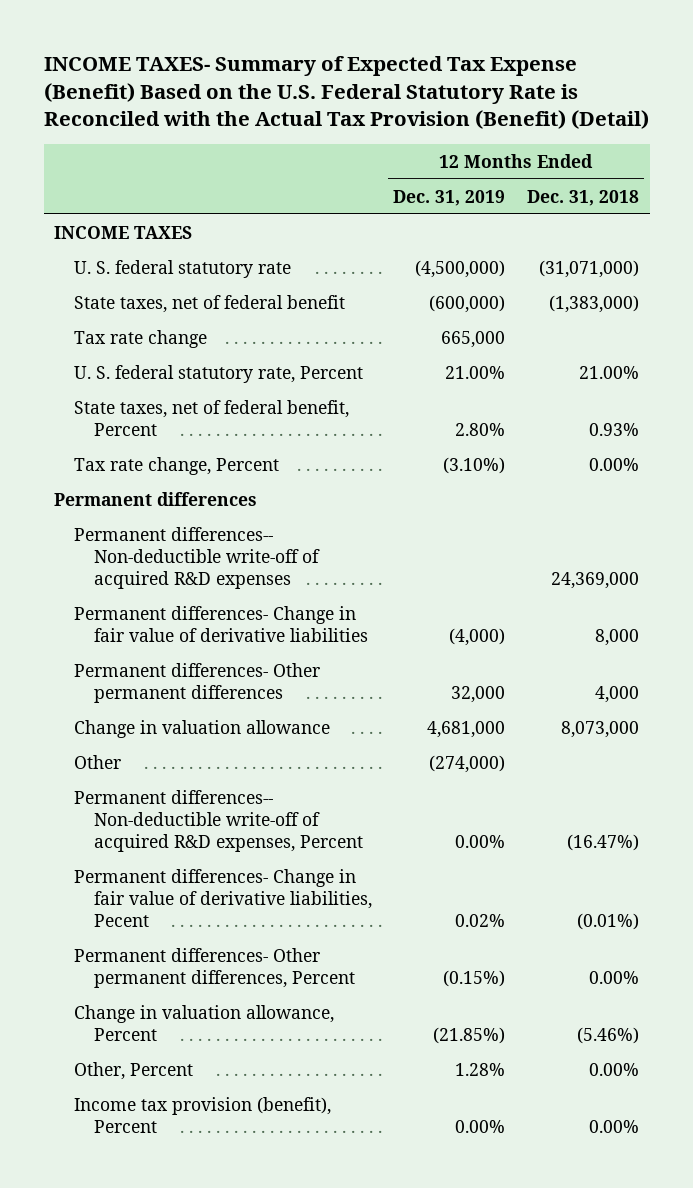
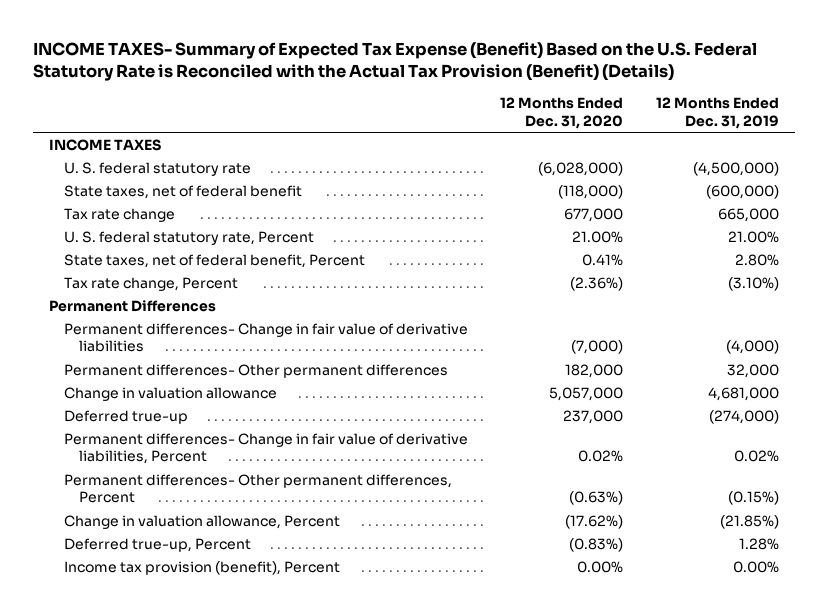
[43,56,649,130] INCOME TAXES- Summary of Expected Tax Expense (Benefit) Based on the U.S. Federal Statutory Rate is Reconciled with the Actual Tax Provision (Benefit) (Detail) -> [32,42,757,82] INCOME TAXES- Summary of Expected Tax Expense (Benefit) Based on the U.S. Federal Statutory Rate is Reconciled with the Actual Tax Provision (Benefit) (Details)
[526,189,639,206] Dec. 31, 2018 -> none
none -> [500,97,624,129] 12 Months Ended Dec. 31, 2020
[74,526,320,590] Permanent differences-- Non-deductible write-off of acquired R&D expenses -> none
[54,491,258,506] Permanent differences -> [49,299,217,312] Permanent Differences
[74,789,363,853] Permanent differences-- Non-deductible write-off of acquired R&D expenses, Percent -> none
[74,754,122,769] Other -> [64,409,189,424] Deferred true-up
[74,868,372,928] Permanent differences- Change in fair value of derivative liabilities, Pecent -> [64,432,469,465] Permanent differences- Change in fair value of derivative liabilities, Percent
[74,1061,194,1080] Other, Percent -> [64,537,252,552] Deferred true-up, Percent

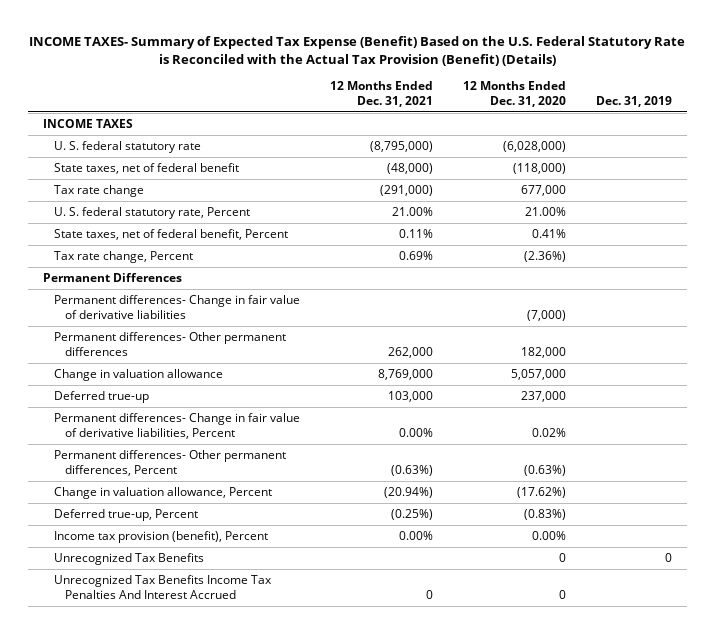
[655,97,779,129] 12 Months Ended Dec. 31, 2019 -> none
none -> [329,81,433,107] 12 Months Ended Dec. 31, 2021
none -> [595,95,672,107] Dec. 31, 2019
none -> [53,553,204,566] Unrecognized Tax Benefits
none -> [53,575,272,599] Unrecognized Tax Benefits Income Tax Penalties And Interest Accrued

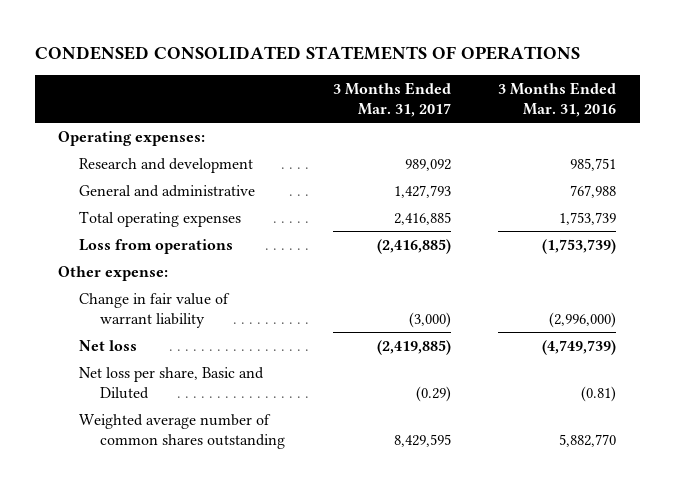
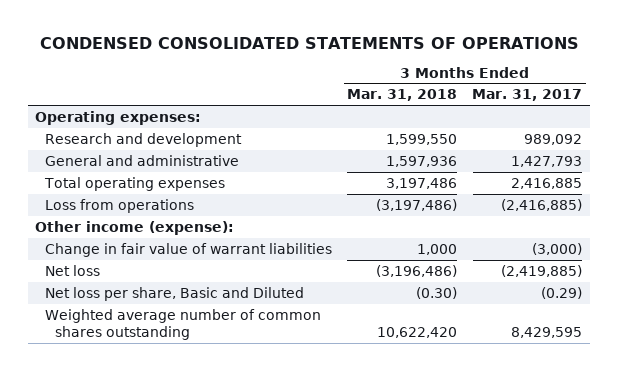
[498,81,617,118] 3 Months Ended Mar. 31, 2016 -> none
none -> [347,89,458,102] Mar. 31, 2018
[58,265,169,281] Other expense: -> [35,220,235,235] Other income (expense):
[79,292,231,328] Change in fair value of warrant liability -> [45,242,333,257] Change in fair value of warrant liabilities

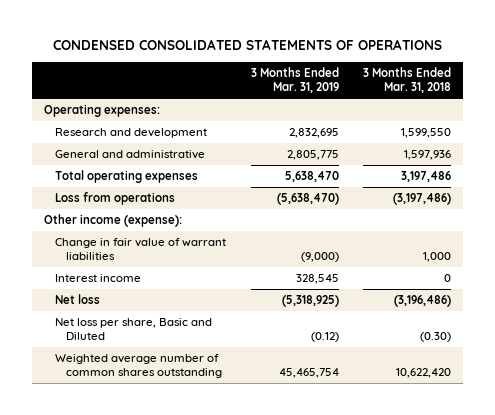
[472,89,583,102] Mar. 31, 2017 -> none
none -> [250,67,339,94] 3 Months Ended Mar. 31, 2019
none -> [55,274,142,283] Interest income

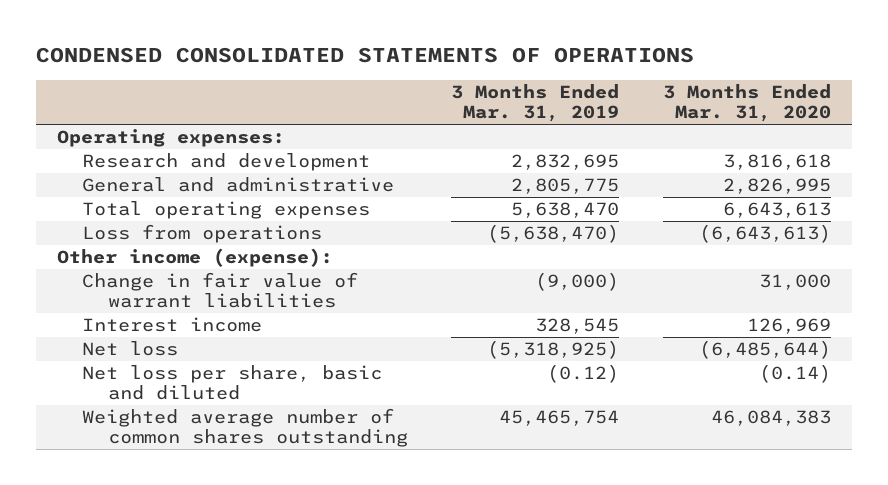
[362,67,451,94] 3 Months Ended Mar. 31, 2018 -> none
none -> [662,83,831,122] 3 Months Ended Mar. 31, 2020
[55,318,213,341] Net loss per share, Basic and Diluted -> [82,365,383,401] Net loss per share, basic and diluted

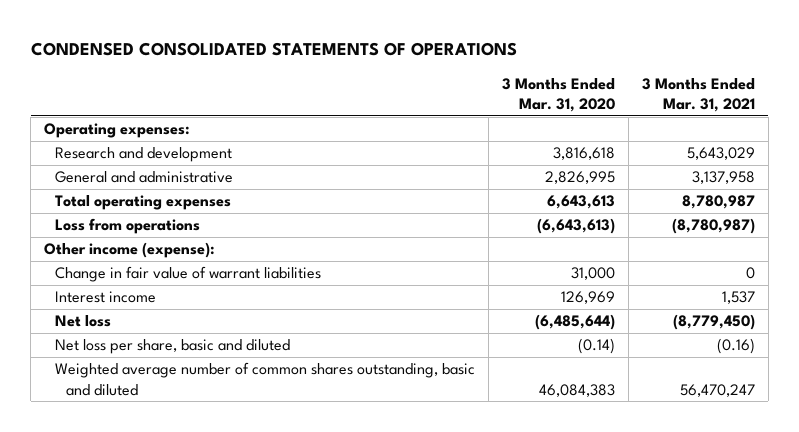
[451,83,620,122] 3 Months Ended Mar. 31, 2019 -> none
none -> [641,77,755,112] 3 Months Ended Mar. 31, 2021
[82,408,408,448] Weighted average number of common shares outstanding -> [55,362,476,396] Weighted average number of common shares outstanding, basic and diluted

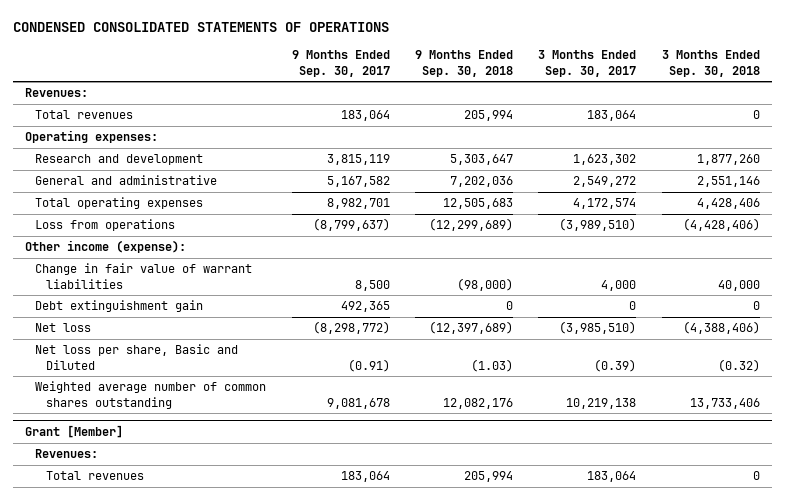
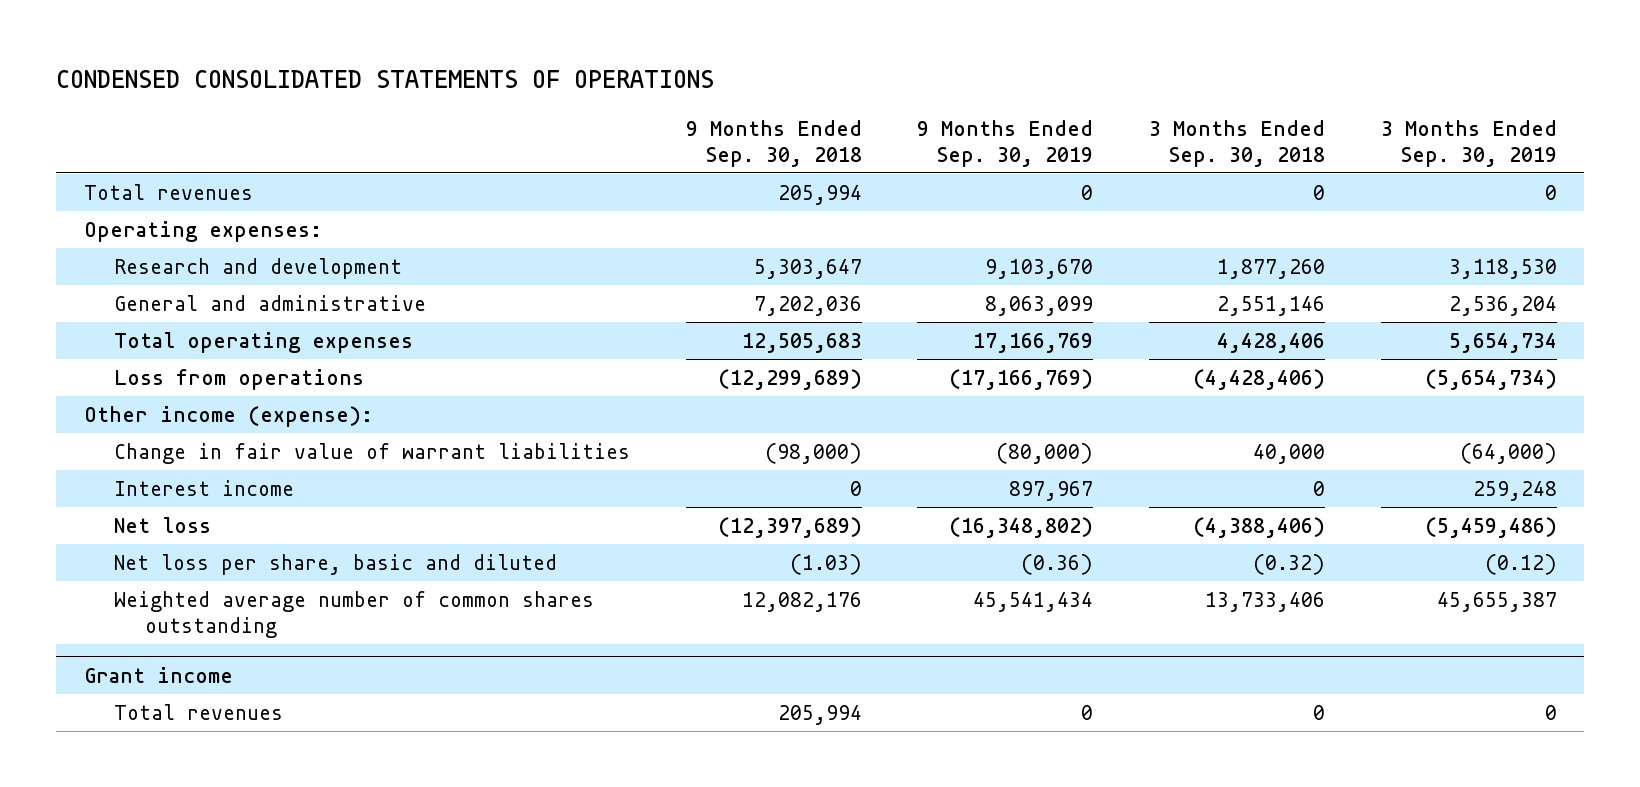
[291,50,390,77] 9 Months Ended Sep. 30, 2017 -> none
[538,50,637,77] 3 Months Ended Sep. 30, 2017 -> none
none -> [917,119,1094,167] 9 Months Ended Sep. 30, 2019
none -> [1380,119,1557,167] 3 Months Ended Sep. 30, 2019
[25,88,89,98] Revenues: -> none
[35,300,204,313] Debt extinguishment gain -> none
none -> [114,479,295,496] Interest income
[35,344,239,370] Net loss per share, Basic and Diluted -> [114,553,558,575] Net loss per share, basic and diluted
[35,449,99,459] Revenues: -> none
[25,425,124,439] Grant [Member] -> [83,666,233,683] Grant income

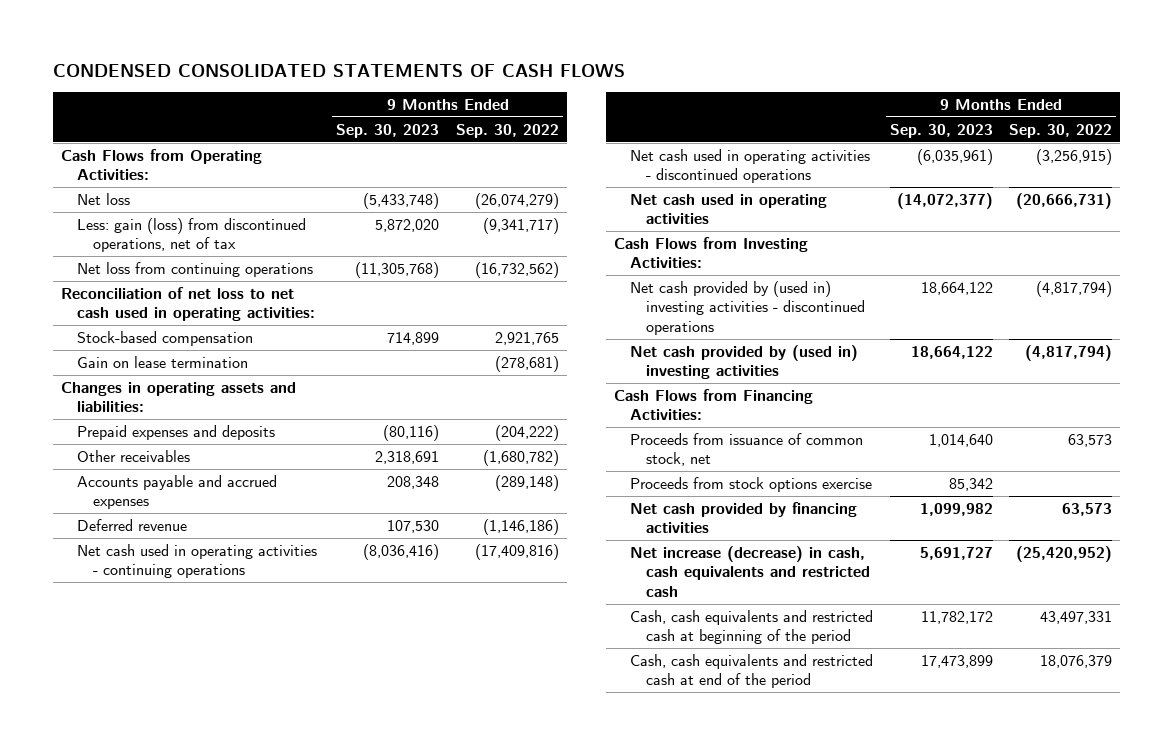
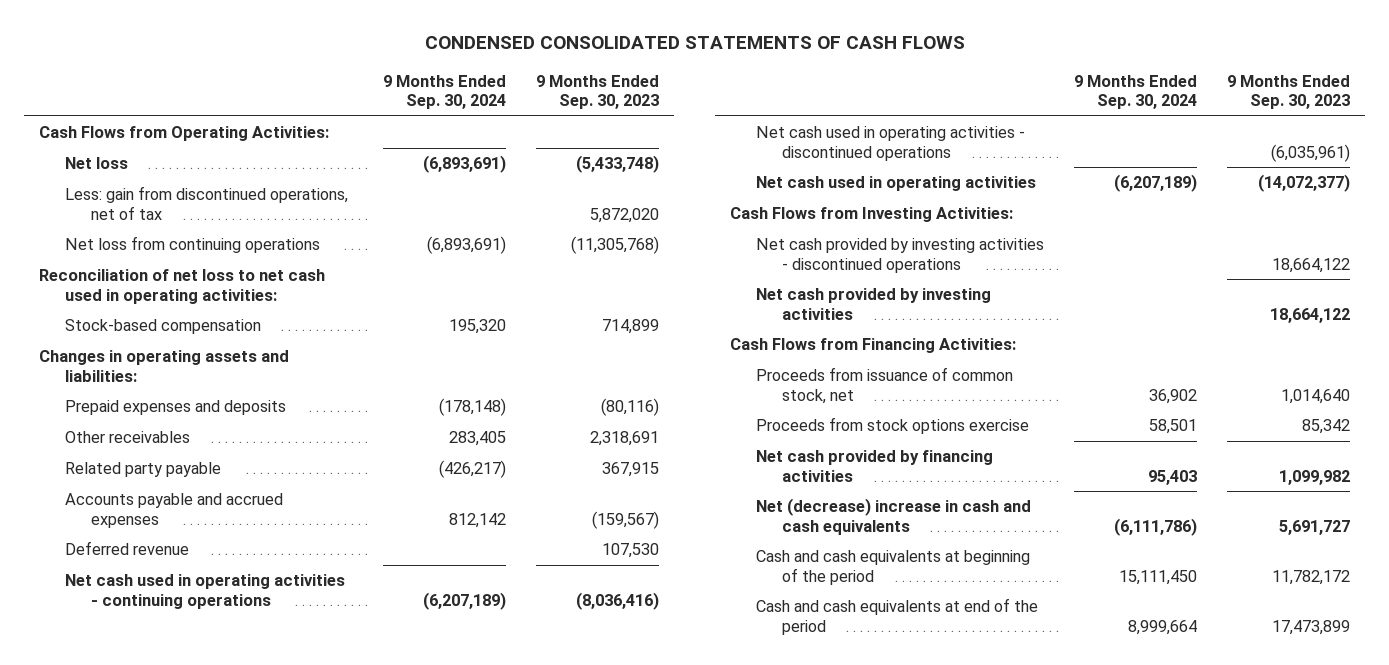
[455,123,559,138] Sep. 30, 2022 -> none
none -> [383,74,507,110] 9 Months Ended Sep. 30, 2024
[76,217,306,253] Less: gain (loss) from discontinued operations, net of tax -> [64,186,348,220] Less: gain from discontinued operations, net of tax
[76,355,248,368] Gain on lease termination -> none
none -> [64,462,221,478] Related party payable
[387,475,440,489] 208,348 -> [592,510,660,529] (159,567)
[630,280,866,335] Net cash provided by (used in) investing activities - discontinued operations -> [756,238,1045,273] Net cash provided by investing activities - discontinued operations
[630,344,859,380] Net cash provided by (used in) investing activities -> [756,288,992,320] Net cash provided by investing activities
[630,545,871,597] Net increase (decrease) in cash, cash equivalents and restricted cash -> [756,498,1032,535] Net (decrease) increase in cash and cash equivalents
[630,609,874,645] Cash, cash equivalents and restricted cash at beginning of the period -> [756,550,1031,585] Cash and cash equivalents at beginning of the period
[630,653,874,689] Cash, cash equivalents and restricted cash at end of the period -> [756,598,1039,635] Cash and cash equivalents at end of the period

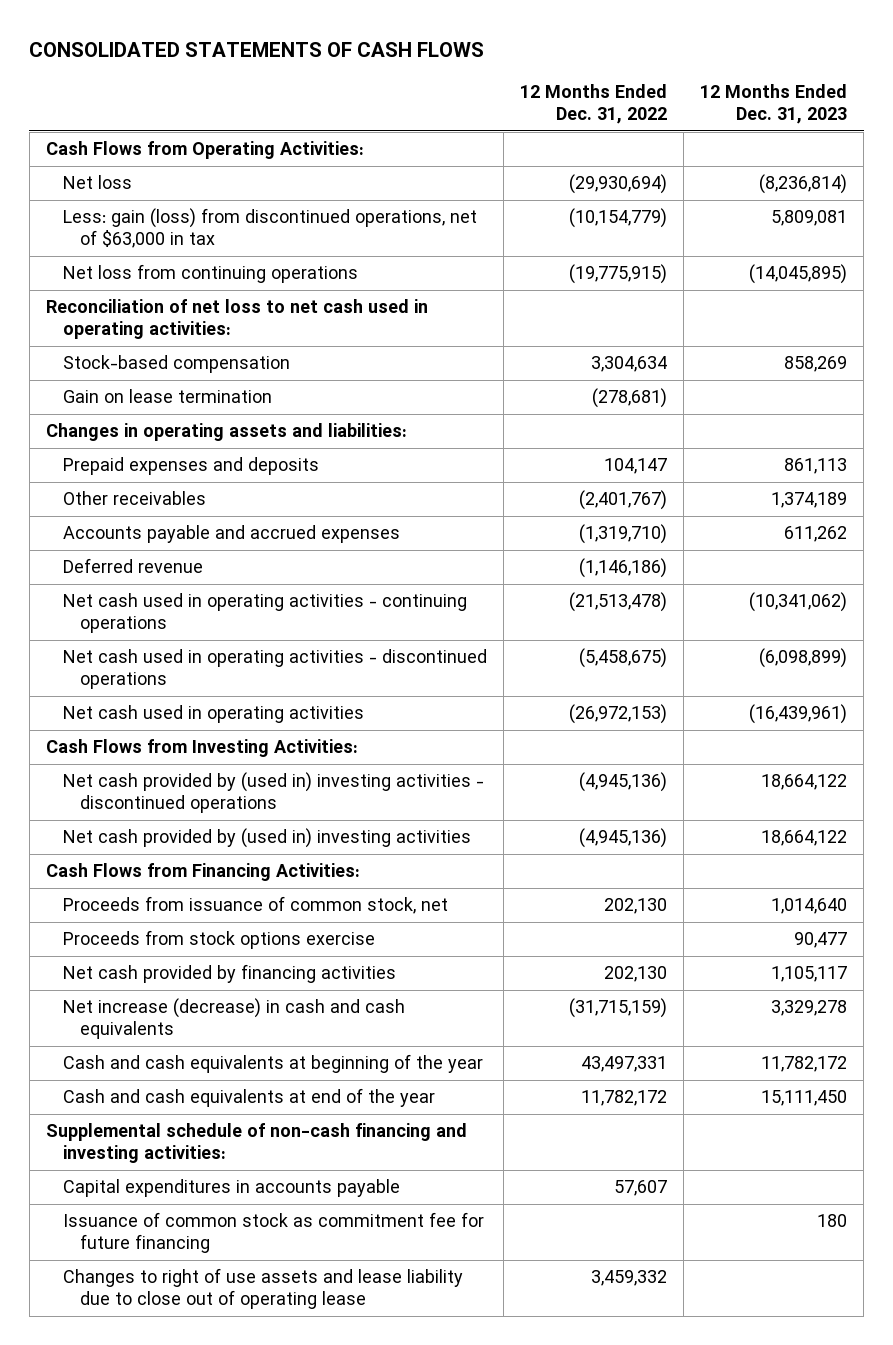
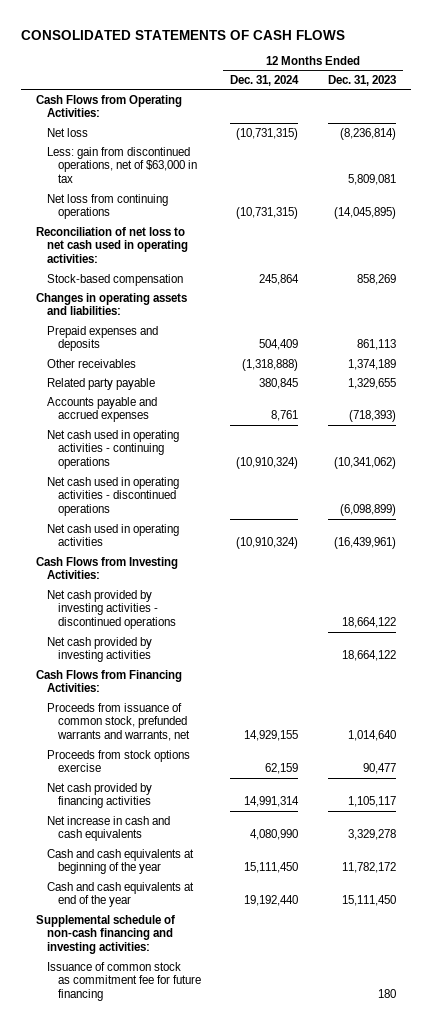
[520,83,668,124] 12 Months Ended Dec. 31, 2022 -> none
none -> [230,74,300,86] Dec. 31, 2024
[63,208,478,249] Less: gain (loss) from discontinued operations, net of $63,000 in tax -> [47,146,197,184] Less: gain from discontinued operations, net of $63,000 in tax
[63,389,273,404] Gain on lease termination -> none
[63,558,204,574] Deferred revenue -> none
none -> [47,377,156,390] Related party payable
[784,526,848,543] 611,262 -> [348,410,396,423] (718,393)
[63,772,485,814] Net cash provided by (used in) investing activities - discontinued operations -> [47,589,176,630] Net cash provided by investing activities - discontinued operations
[63,828,472,849] Net cash provided by (used in) investing activities -> [47,636,153,663] Net cash provided by investing activities
[63,896,449,915] Proceeds from issuance of common stock, net -> [47,702,190,742] Proceeds from issuance of common stock, prefunded warrants and warrants, net
[63,998,406,1040] Net increase (decrease) in cash and cash equivalents -> [47,815,171,842] Net increase in cash and cash equivalents
[63,1179,401,1198] Capital expenditures in accounts payable -> none
[63,1268,464,1310] Changes to right of use assets and lease liability due to close out of operating lease -> none

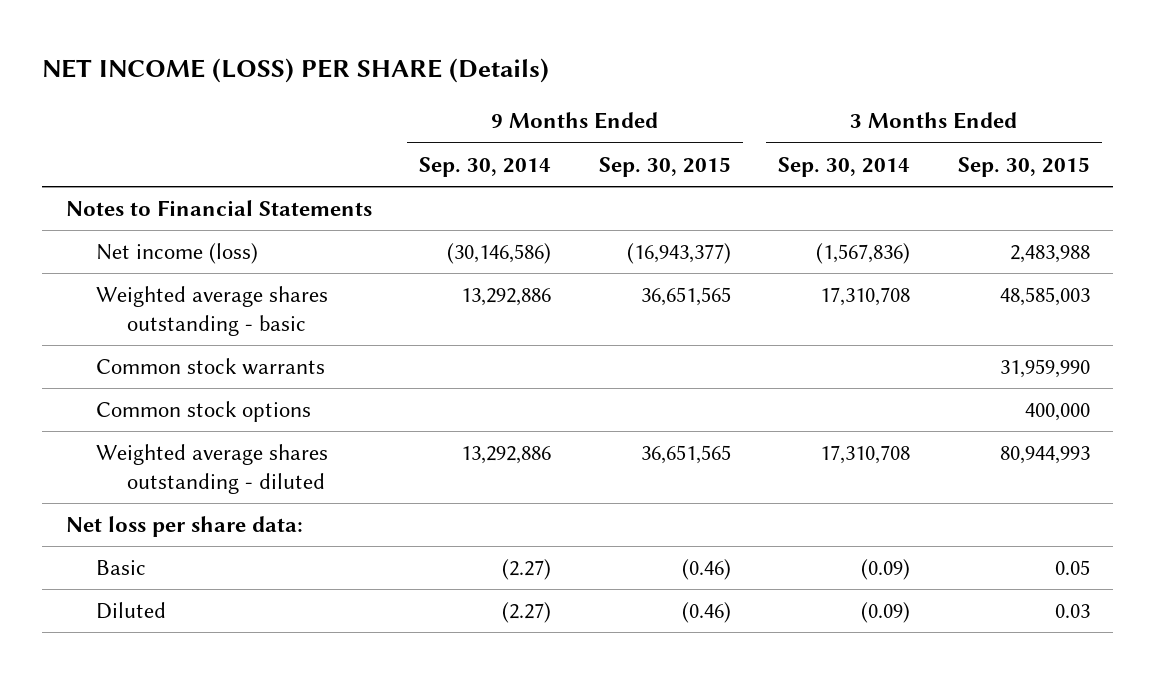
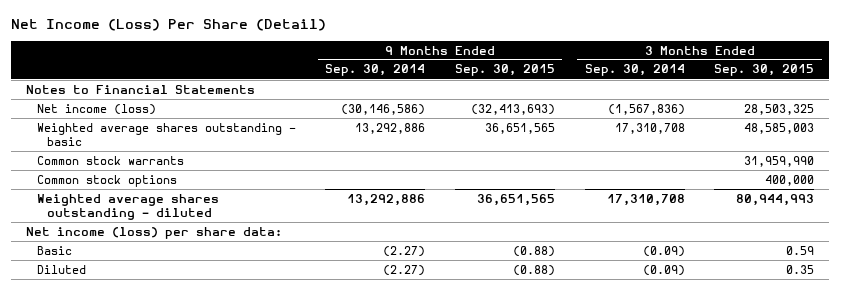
[41,57,549,83] NET INCOME (LOSS) PER SHARE (Details) -> [11,19,327,32] Net Income (Loss) Per Share (Detail)
[626,242,731,264] (16,943,377) -> [471,103,556,115] (32,413,693)
[1009,244,1090,263] 2,483,988 -> [744,103,815,115] 28,503,325
[65,515,303,537] Net loss per share data: -> [26,226,283,239] Net income (loss) per share data:
[681,558,731,580] (0.46) -> [513,245,556,257] (0.88)
[1054,559,1090,575] 0.05 -> [786,245,815,255] 0.59
[681,601,731,623] (0.46) -> [513,264,556,276] (0.88)
[1054,603,1090,618] 0.03 -> [786,264,815,274] 0.35

